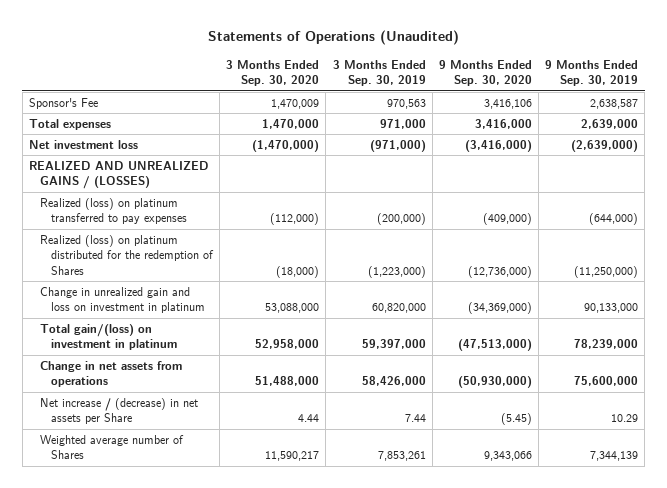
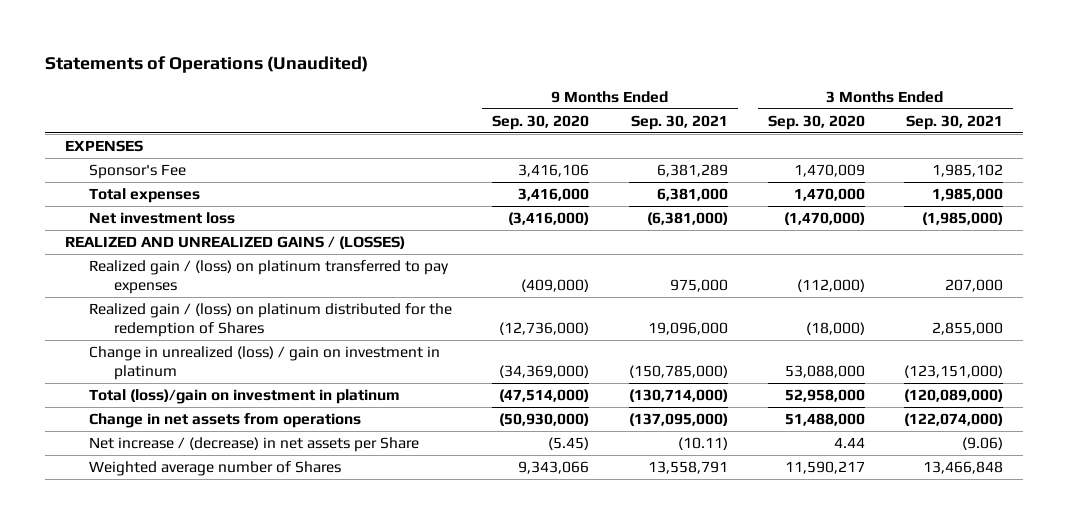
[332,59,426,87] 3 Months Ended Sep. 30, 2019 -> none
[545,59,639,87] 9 Months Ended Sep. 30, 2019 -> none
none -> [630,114,728,130] Sep. 30, 2021
none -> [906,114,1004,130] Sep. 30, 2021
none -> [65,139,144,152] EXPENSES
[40,197,187,225] Realized (loss) on platinum transferred to pay expenses -> [89,259,450,294] Realized gain / (loss) on platinum transferred to pay expenses
[40,234,214,275] Realized (loss) on platinum distributed for the redemption of Shares -> [89,302,453,337] Realized gain / (loss) on platinum distributed for the redemption of Shares
[40,286,205,314] Change in unrealized gain and loss on investment in platinum -> [89,345,441,380] Change in unrealized (loss) / gain on investment in platinum
[40,323,177,351] Total gain/(loss) on investment in platinum -> [89,388,401,404] Total (loss)/gain on investment in platinum
[457,339,532,352] (47,513,000) -> [499,388,590,402] (47,514,000)

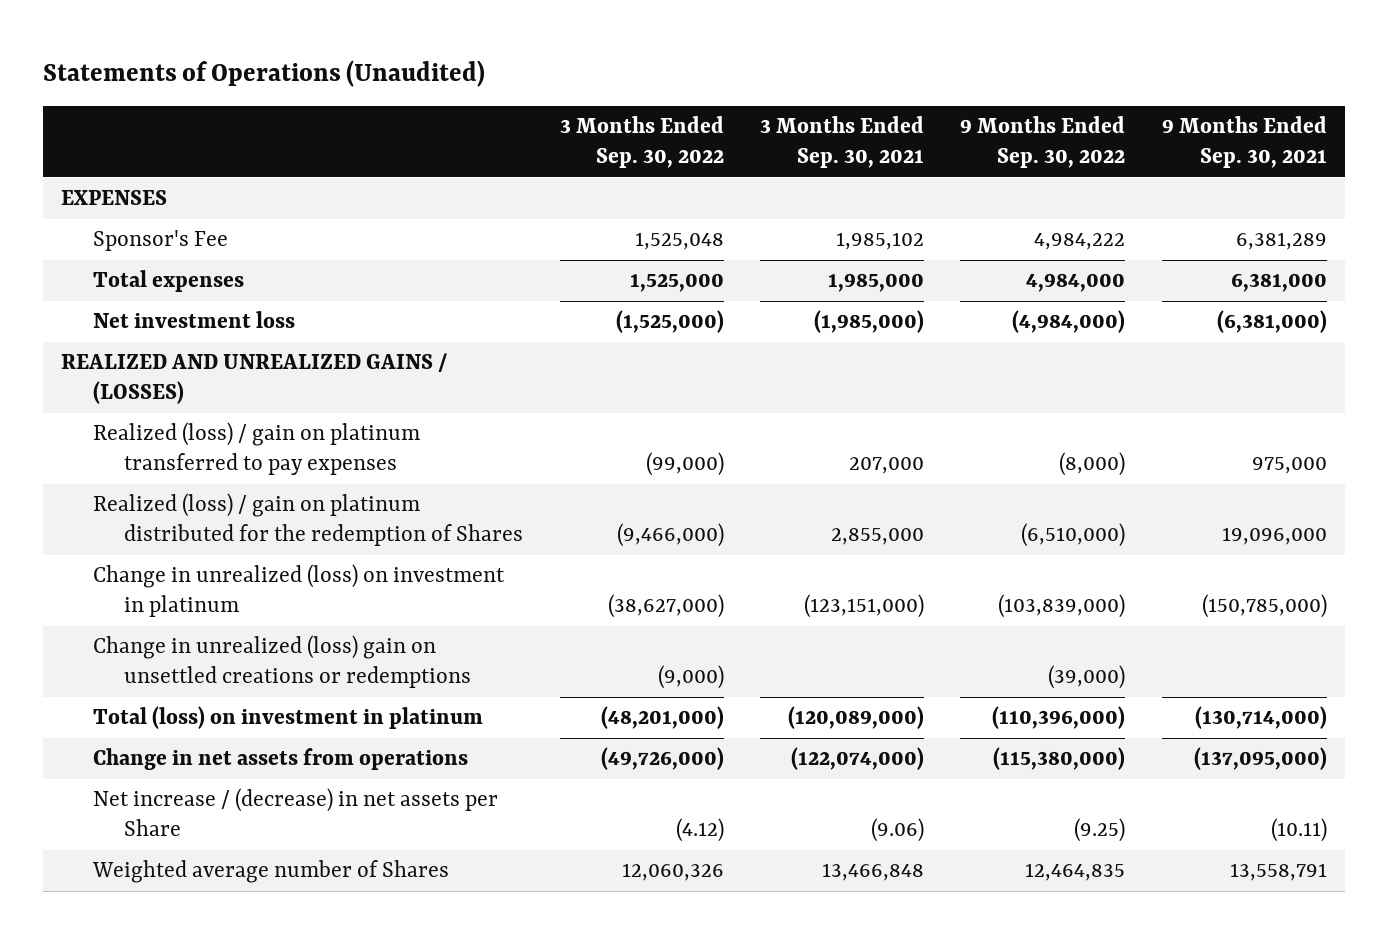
[492,114,590,130] Sep. 30, 2020 -> none
[767,114,865,130] Sep. 30, 2020 -> none
none -> [559,116,724,169] 3 Months Ended Sep. 30, 2022
none -> [960,116,1126,169] 9 Months Ended Sep. 30, 2022
[89,259,450,294] Realized gain / (loss) on platinum transferred to pay expenses -> [92,422,420,476] Realized (loss) / gain on platinum transferred to pay expenses
[89,302,453,337] Realized gain / (loss) on platinum distributed for the redemption of Shares -> [92,493,524,547] Realized (loss) / gain on platinum distributed for the redemption of Shares
[89,345,441,380] Change in unrealized (loss) / gain on investment in platinum -> [92,564,505,618] Change in unrealized (loss) on investment in platinum
none -> [92,635,472,689] Change in unrealized (loss) gain on unsettled creations or redemptions
[89,388,401,404] Total (loss)/gain on investment in platinum -> [92,706,483,730] Total (loss) on investment in platinum

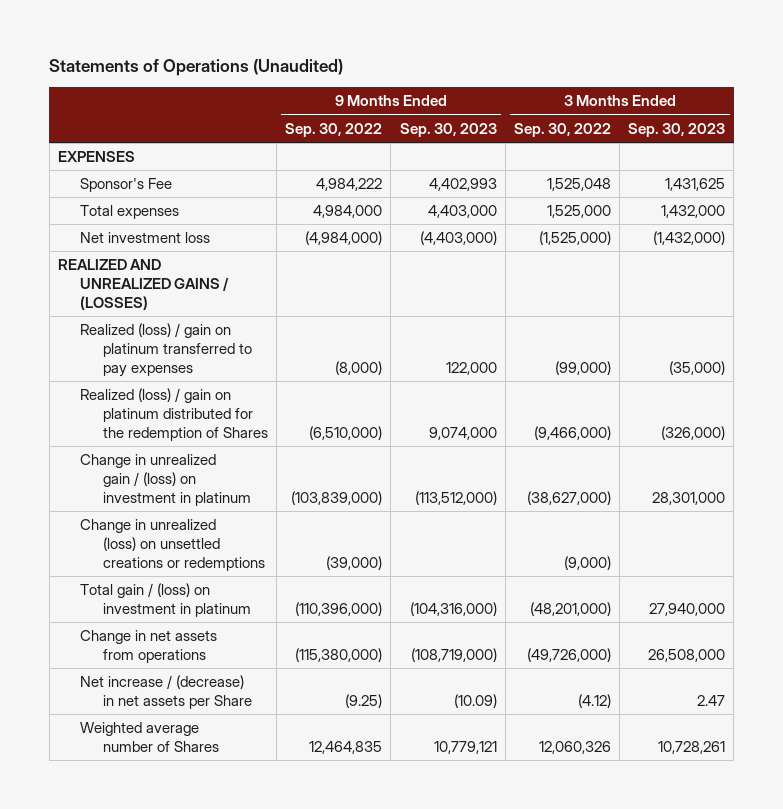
[760,116,925,169] 3 Months Ended Sep. 30, 2021 -> none
[1161,116,1327,169] 9 Months Ended Sep. 30, 2021 -> none
none -> [399,122,497,137] Sep. 30, 2023
none -> [628,122,726,137] Sep. 30, 2023
[92,564,505,618] Change in unrealized (loss) on investment in platinum -> [80,454,251,506] Change in unrealized gain / (loss) on investment in platinum
[92,635,472,689] Change in unrealized (loss) gain on unsettled creations or redemptions -> [80,519,265,571] Change in unrealized (loss) on unsettled creations or redemptions
[92,706,483,730] Total (loss) on investment in platinum -> [80,583,251,617] Total gain / (loss) on investment in platinum

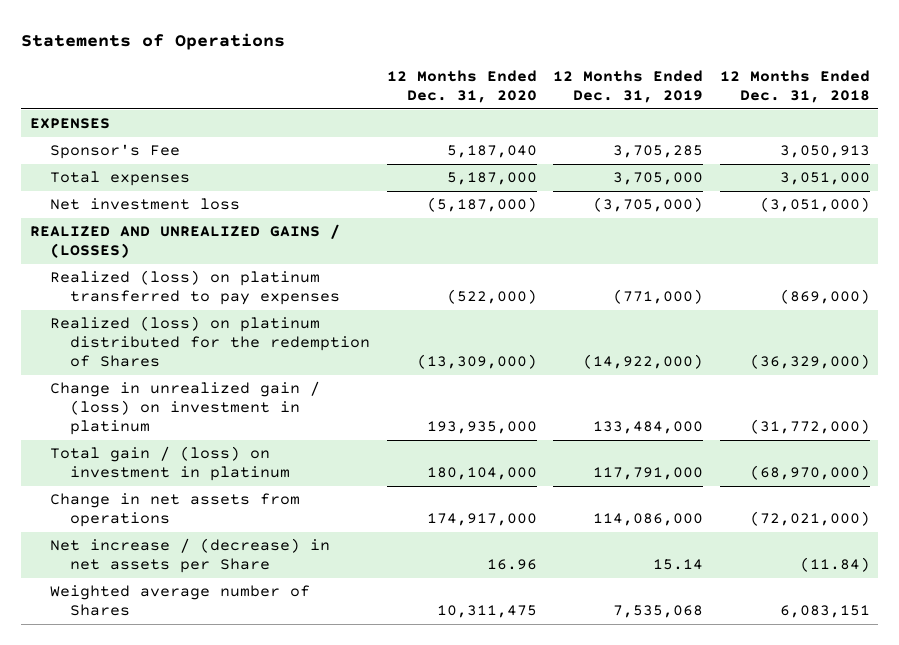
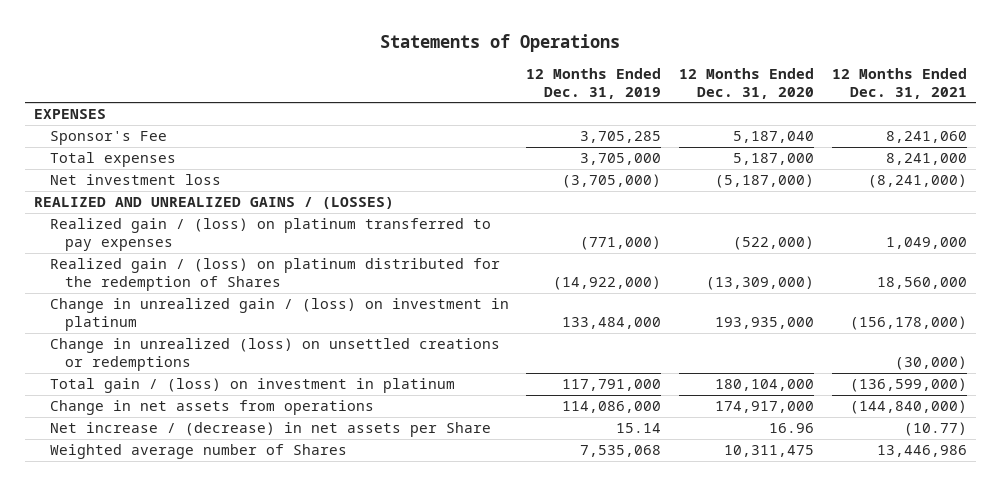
[719,69,870,103] 12 Months Ended Dec. 31, 2018 -> none
none -> [831,67,967,99] 12 Months Ended Dec. 31, 2021
[49,270,340,306] Realized (loss) on platinum transferred to pay expenses -> [49,218,491,252] Realized gain / (loss) on platinum transferred to pay expenses
[49,316,370,368] Realized (loss) on platinum distributed for the redemption of Shares -> [49,258,500,292] Realized gain / (loss) on platinum distributed for the redemption of Shares
none -> [49,338,500,372] Change in unrealized (loss) on unsettled creations or redemptions

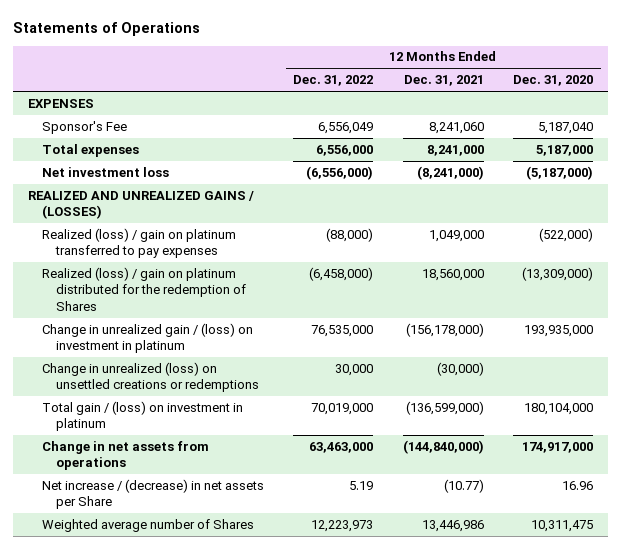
[526,67,662,99] 12 Months Ended Dec. 31, 2019 -> none
none -> [293,75,374,87] Dec. 31, 2022
[49,218,491,252] Realized gain / (loss) on platinum transferred to pay expenses -> [41,227,236,259] Realized (loss) / gain on platinum transferred to pay expenses
[49,258,500,292] Realized gain / (loss) on platinum distributed for the redemption of Shares -> [41,266,246,311] Realized (loss) / gain on platinum distributed for the redemption of Shares

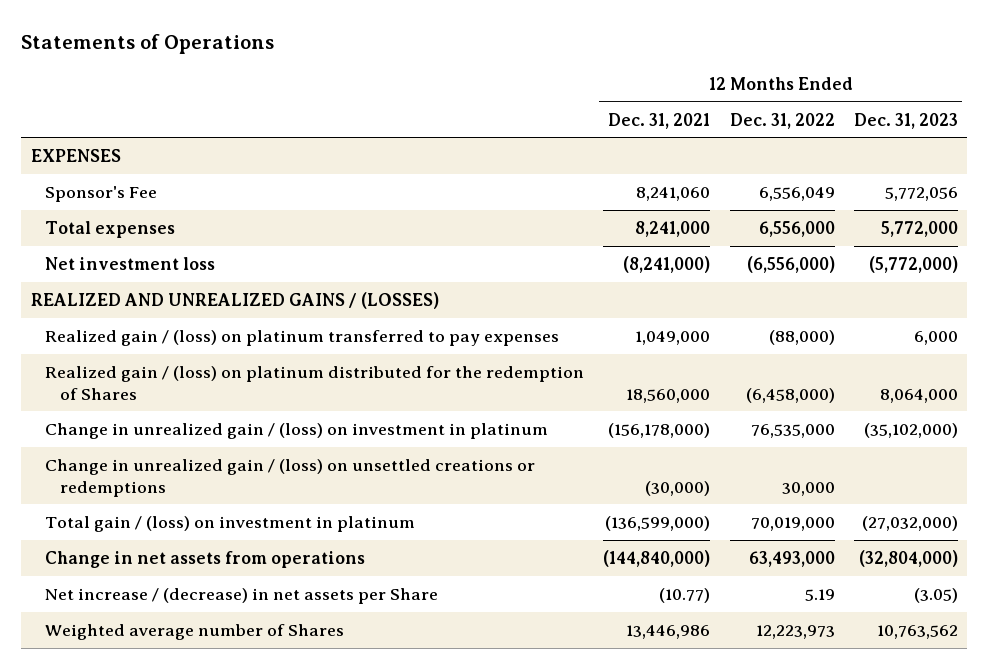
[513,75,594,87] Dec. 31, 2020 -> none
none -> [853,112,958,129] Dec. 31, 2023
[41,227,236,259] Realized (loss) / gain on platinum transferred to pay expenses -> [45,329,560,346] Realized gain / (loss) on platinum transferred to pay expenses
[41,266,246,311] Realized (loss) / gain on platinum distributed for the redemption of Shares -> [45,365,585,400] Realized gain / (loss) on platinum distributed for the redemption of Shares
[41,361,259,393] Change in unrealized (loss) on unsettled creations or redemptions -> [45,458,536,497] Change in unrealized gain / (loss) on unsettled creations or redemptions
[309,441,374,453] 63,463,000 -> [748,550,835,567] 63,493,000

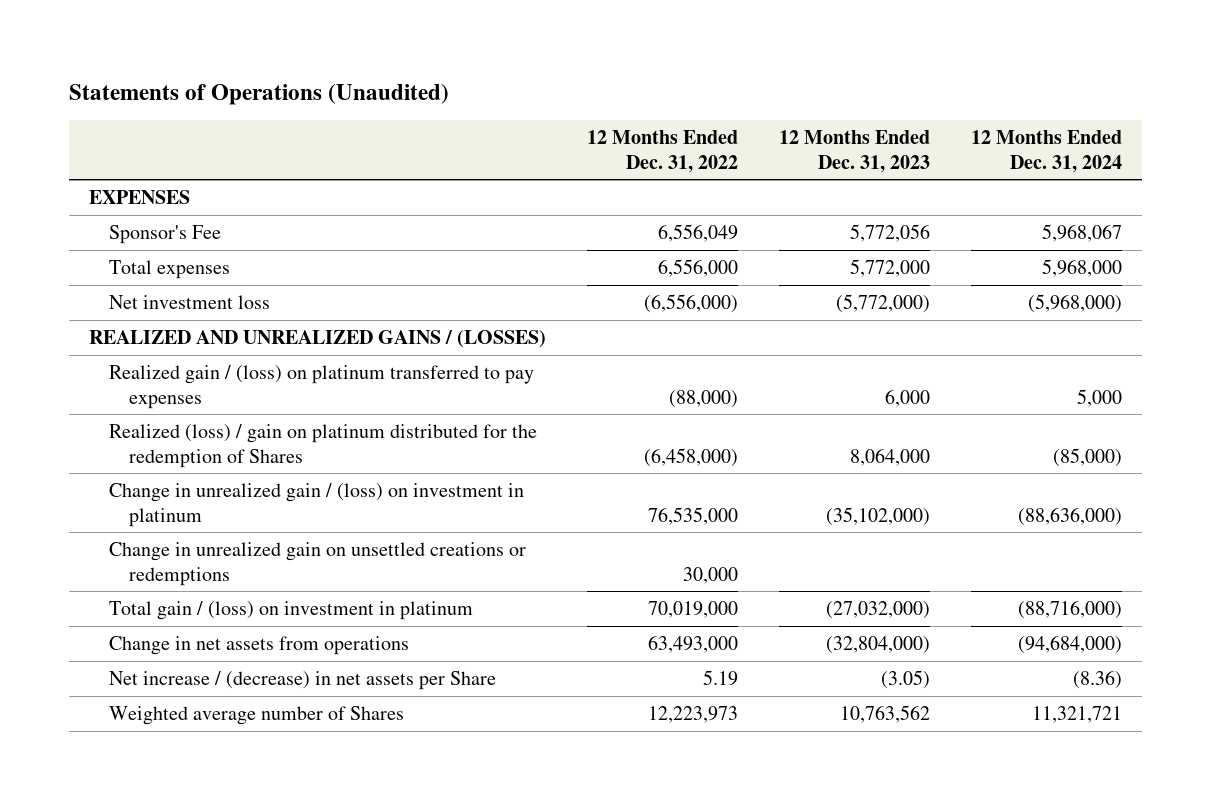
[21,33,275,54] Statements of Operations -> [68,83,449,105] Statements of Operations (Unaudited)
[608,112,711,129] Dec. 31, 2021 -> none
none -> [970,130,1122,173] 12 Months Ended Dec. 31, 2024
[45,365,585,400] Realized gain / (loss) on platinum distributed for the redemption of Shares -> [109,424,538,468] Realized (loss) / gain on platinum distributed for the redemption of Shares
[45,458,536,497] Change in unrealized gain / (loss) on unsettled creations or redemptions -> [109,542,527,586] Change in unrealized gain on unsettled creations or redemptions

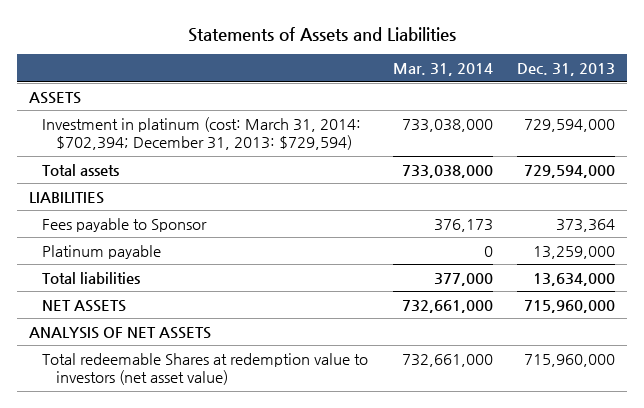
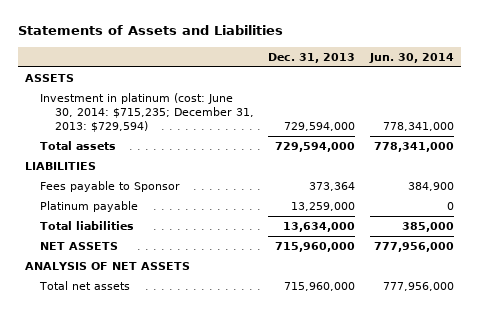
[392,63,493,77] Mar. 31, 2014 -> none
none -> [368,52,454,63] Jun. 30, 2014
[42,116,362,151] Investment in platinum (cost: March 31, 2014: $702,394; December 31, 2013: $729,594) -> [40,93,255,132] Investment in platinum (cost: June 30, 2014: $715,235; December 31, 2013: $729,594)
[42,352,369,386] Total redeemable Shares at redemption value to investors (net asset value) -> [39,281,131,291] Total net assets

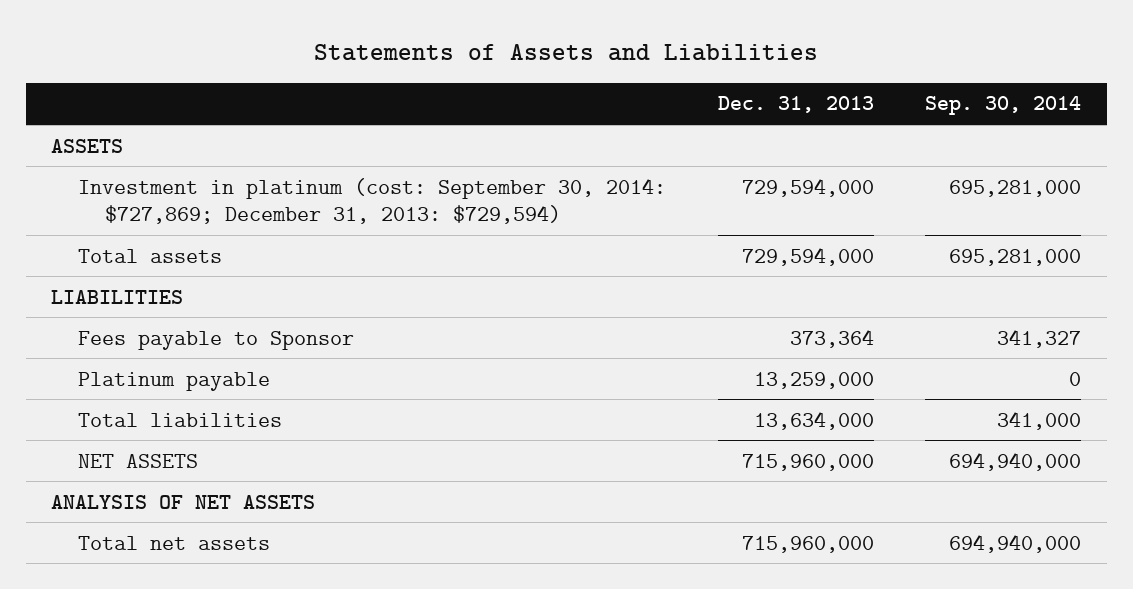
[368,52,454,63] Jun. 30, 2014 -> none
none -> [925,96,1082,116] Sep. 30, 2014
[40,93,255,132] Investment in platinum (cost: June 30, 2014: $715,235; December 31, 2013: $729,594) -> [78,177,667,225] Investment in platinum (cost: September 30, 2014: $727,869; December 31, 2013: $729,594)

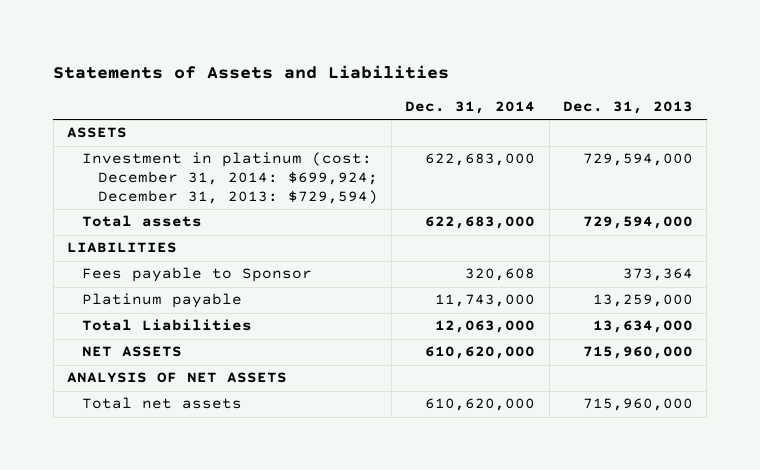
[925,96,1082,116] Sep. 30, 2014 -> none
none -> [405,101,536,115] Dec. 31, 2014
[78,177,667,225] Investment in platinum (cost: September 30, 2014: $727,869; December 31, 2013: $729,594) -> [82,152,378,204] Investment in platinum (cost: December 31, 2014: $699,924; December 31, 2013: $729,594)
[78,412,283,427] Total liabilities -> [82,319,253,332] Total Liabilities

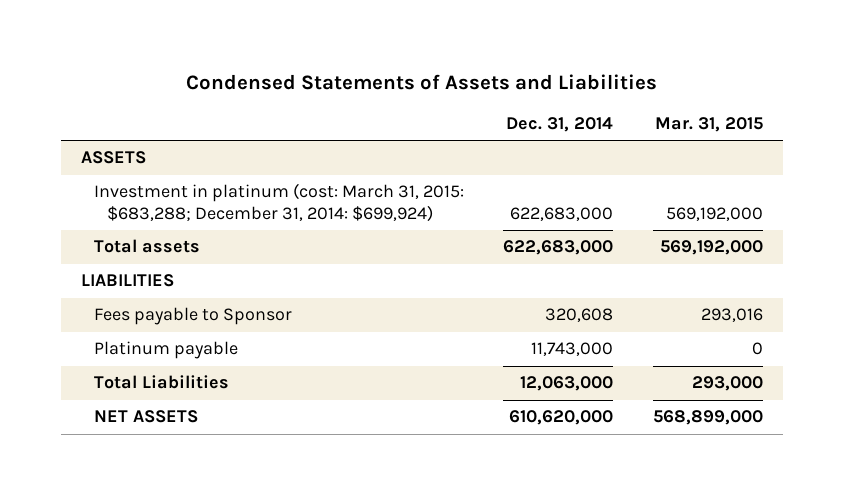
[53,64,450,79] Statements of Assets and Liabilities -> [185,73,657,90] Condensed Statements of Assets and Liabilities
[563,101,694,115] Dec. 31, 2013 -> none
none -> [655,116,764,132] Mar. 31, 2015
[82,152,378,204] Investment in platinum (cost: December 31, 2014: $699,924; December 31, 2013: $729,594) -> [93,183,464,223] Investment in platinum (cost: March 31, 2015: $683,288; December 31, 2014: $699,924)
[67,372,288,384] ANALYSIS OF NET ASSETS -> none
[82,397,243,410] Total net assets -> none

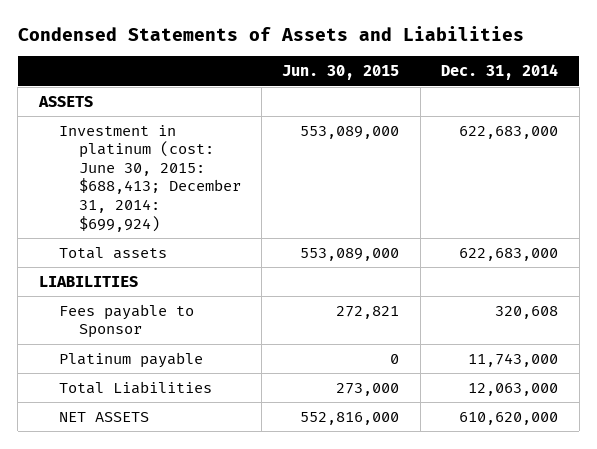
[655,116,764,132] Mar. 31, 2015 -> none
none -> [282,65,400,81] Jun. 30, 2015
[93,183,464,223] Investment in platinum (cost: March 31, 2015: $683,288; December 31, 2014: $699,924) -> [58,124,241,232] Investment in platinum (cost: June 30, 2015: $688,413; December 31, 2014: $699,924)

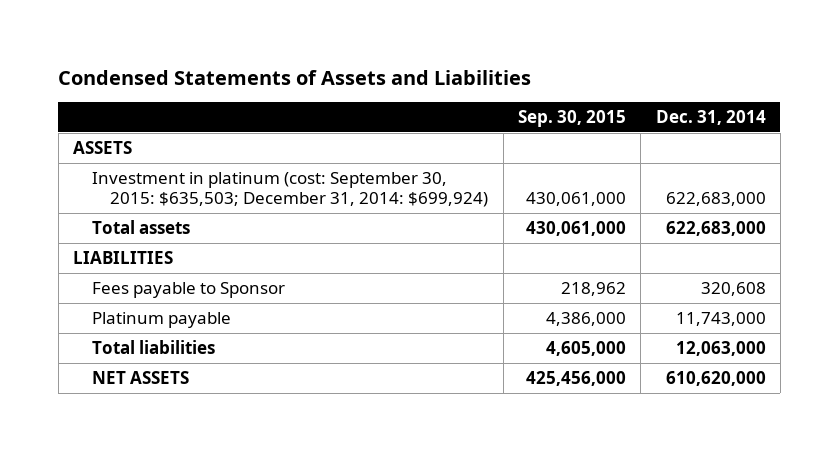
[282,65,400,81] Jun. 30, 2015 -> none
none -> [518,110,627,128] Sep. 30, 2015
[58,124,241,232] Investment in platinum (cost: June 30, 2015: $688,413; December 31, 2014: $699,924) -> [91,172,489,207] Investment in platinum (cost: September 30, 2015: $635,503; December 31, 2014: $699,924)
[58,380,212,394] Total Liabilities -> [91,340,215,355] Total liabilities

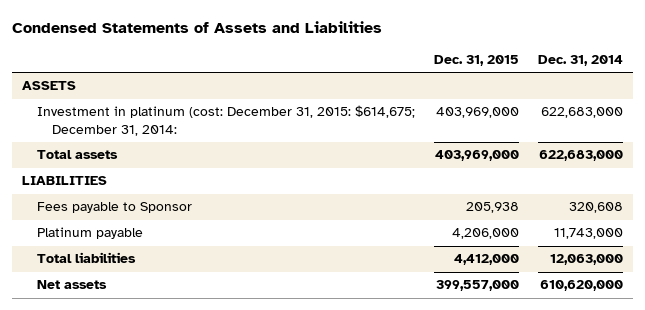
[518,110,627,128] Sep. 30, 2015 -> none
none -> [434,54,520,66] Dec. 31, 2015
[91,172,489,207] Investment in platinum (cost: September 30, 2015: $635,503; December 31, 2014: $699,924) -> [36,105,415,136] Investment in platinum (cost: December 31, 2015: $614,675; December 31, 2014:
[91,371,189,385] NET ASSETS -> [36,280,107,290] Net assets

